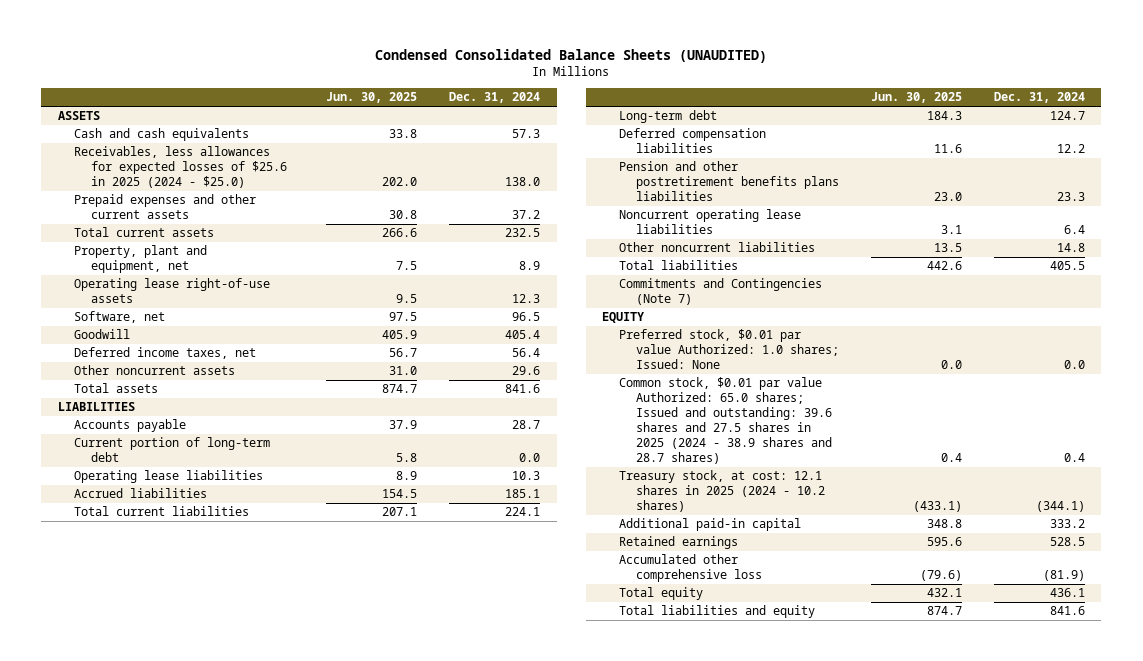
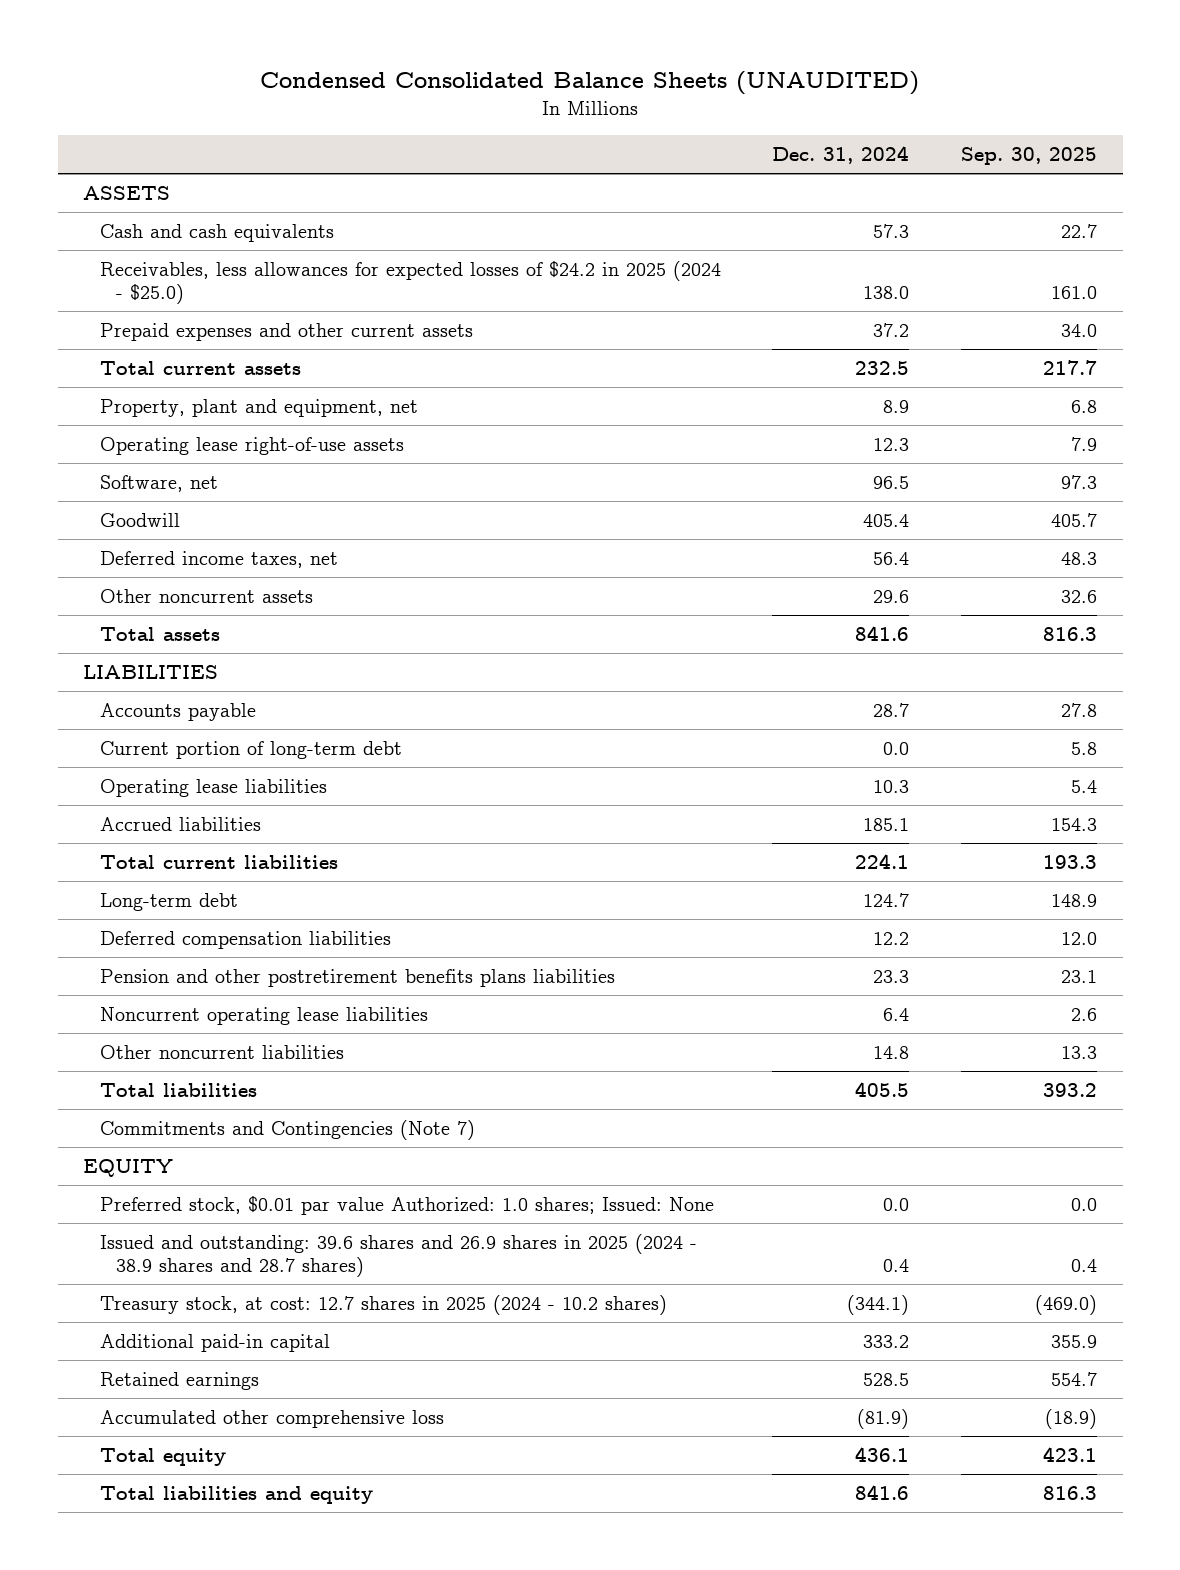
[326,92,418,104] Jun. 30, 2025 -> none
none -> [960,146,1097,165] Sep. 30, 2025
[74,146,288,189] Receivables, less allowances for expected losses of $25.6 in 2025 (2024 - $25.0) -> [99,261,721,305] Receivables, less allowances for expected losses of $24.2 in 2025 (2024 - $25.0)
[619,377,833,465] Common stock, $0.01 par value Authorized: 65.0 shares; Issued and outstanding: 39.6 shares and 27.5 shares in 2025 (2024 - 38.9 shares and 28.7 shares) -> [99,1234,697,1278] Issued and outstanding: 39.6 shares and 26.9 shares in 2025 (2024 - 38.9 shares and 28.7 shares)
[619,470,826,513] Treasury stock, at cost: 12.1 shares in 2025 (2024 - 10.2 shares) -> [99,1295,667,1316] Treasury stock, at cost: 12.7 shares in 2025 (2024 - 10.2 shares)

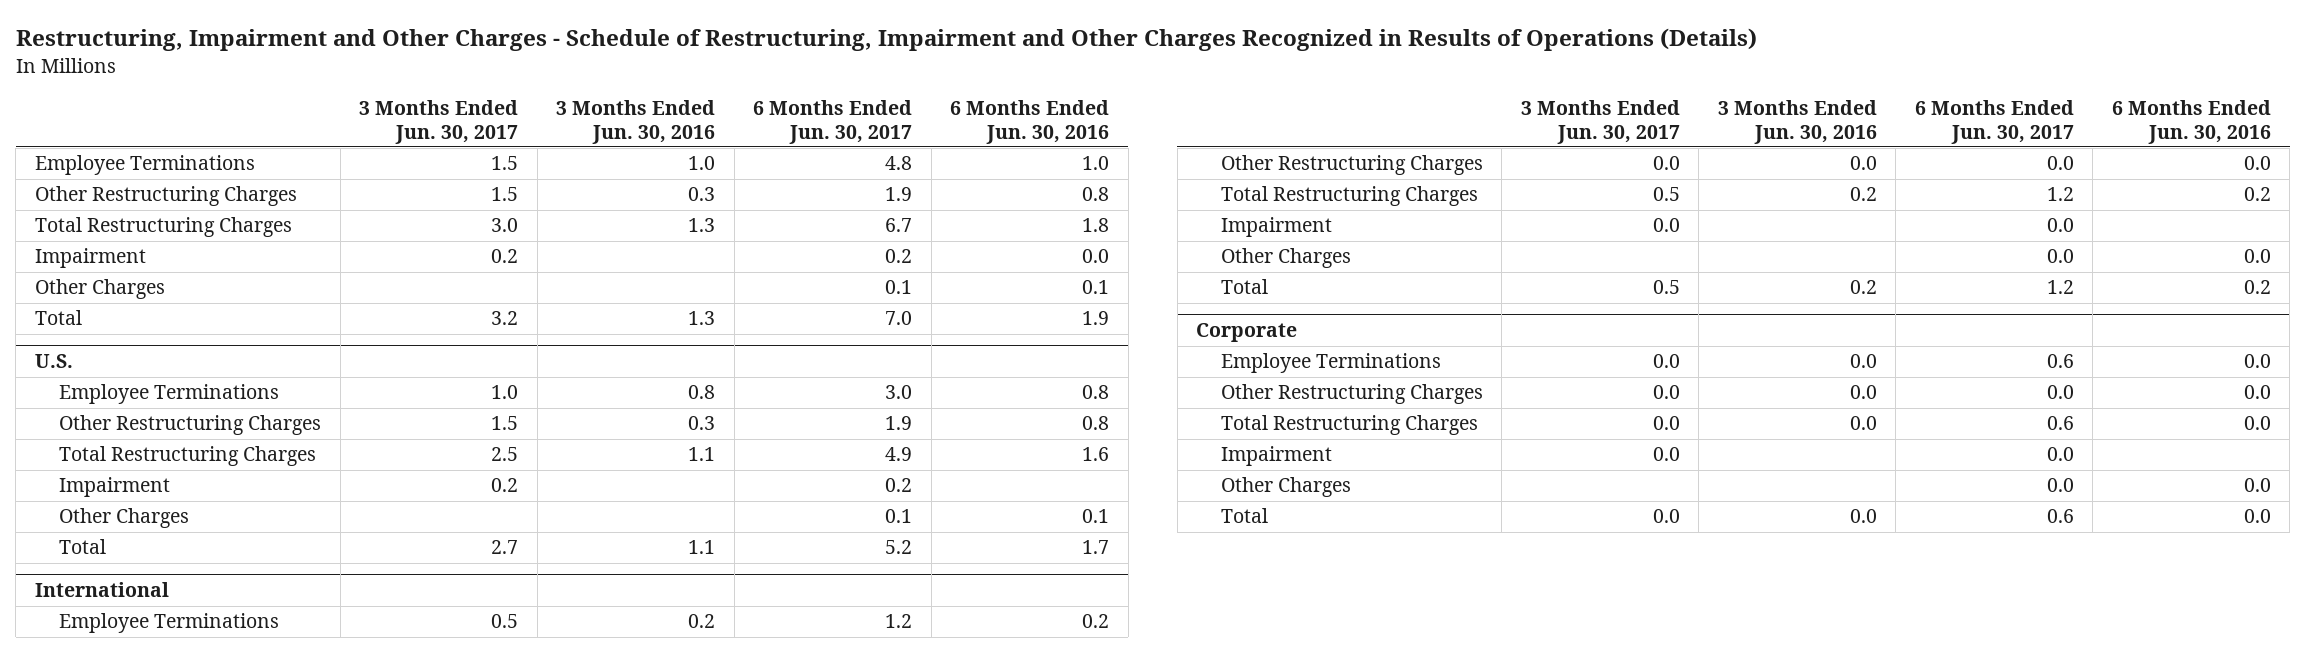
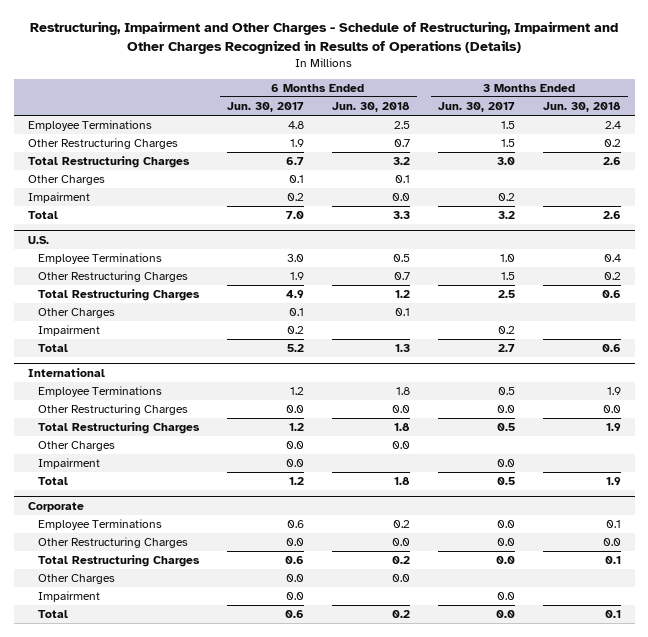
[556,99,716,144] 3 Months Ended Jun. 30, 2016 -> none
[950,99,1110,144] 6 Months Ended Jun. 30, 2016 -> none
none -> [331,102,410,113] Jun. 30, 2018
none -> [542,102,621,113] Jun. 30, 2018
[34,248,146,269] Impairment -> [27,192,90,204] Impairment
[59,477,171,498] Impairment -> [37,325,100,337] Impairment
[1220,217,1332,238] Impairment -> [37,458,100,470] Impairment
[1220,446,1332,467] Impairment -> [37,591,100,603] Impairment

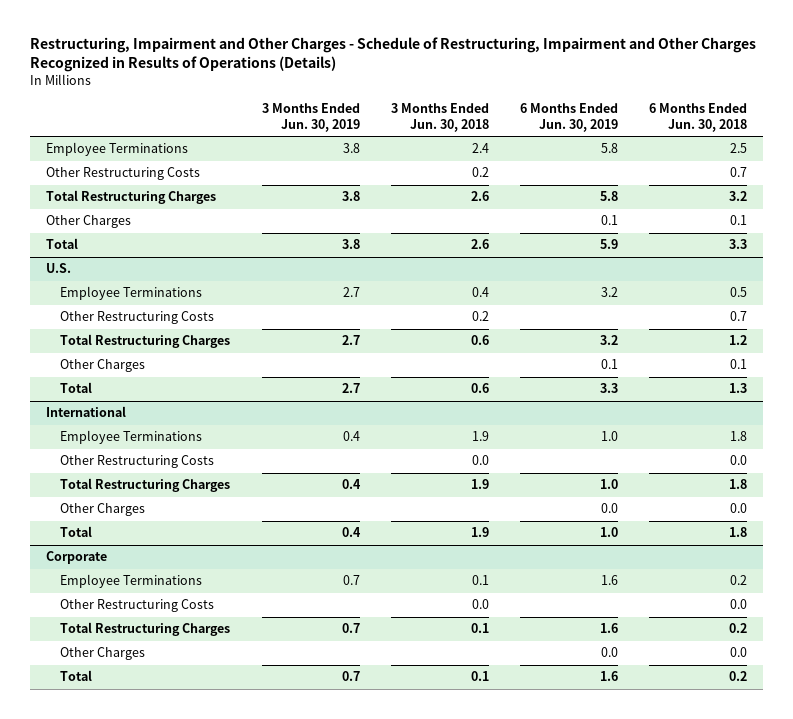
[226,102,304,113] Jun. 30, 2017 -> none
[437,102,515,113] Jun. 30, 2017 -> none
none -> [261,103,360,132] 3 Months Ended Jun. 30, 2019
none -> [519,103,618,132] 6 Months Ended Jun. 30, 2019
[27,138,178,150] Other Restructuring Charges -> [45,167,200,181] Other Restructuring Costs
[27,192,90,204] Impairment -> none
[37,271,188,283] Other Restructuring Charges -> [60,311,215,325] Other Restructuring Costs
[37,325,100,337] Impairment -> none
[37,404,188,416] Other Restructuring Charges -> [60,455,215,469] Other Restructuring Costs
[37,458,100,470] Impairment -> none
[37,537,188,549] Other Restructuring Charges -> [60,599,215,613] Other Restructuring Costs
[37,591,100,603] Impairment -> none

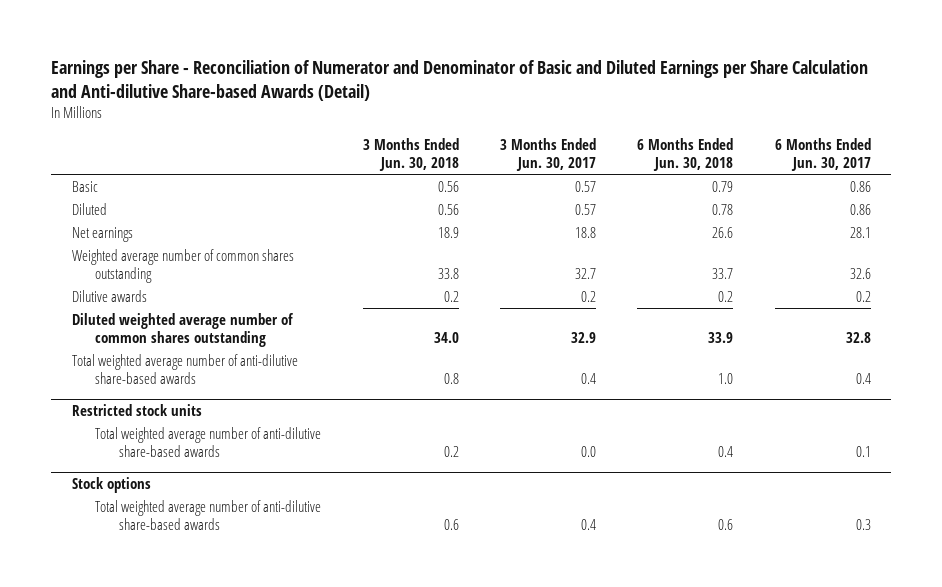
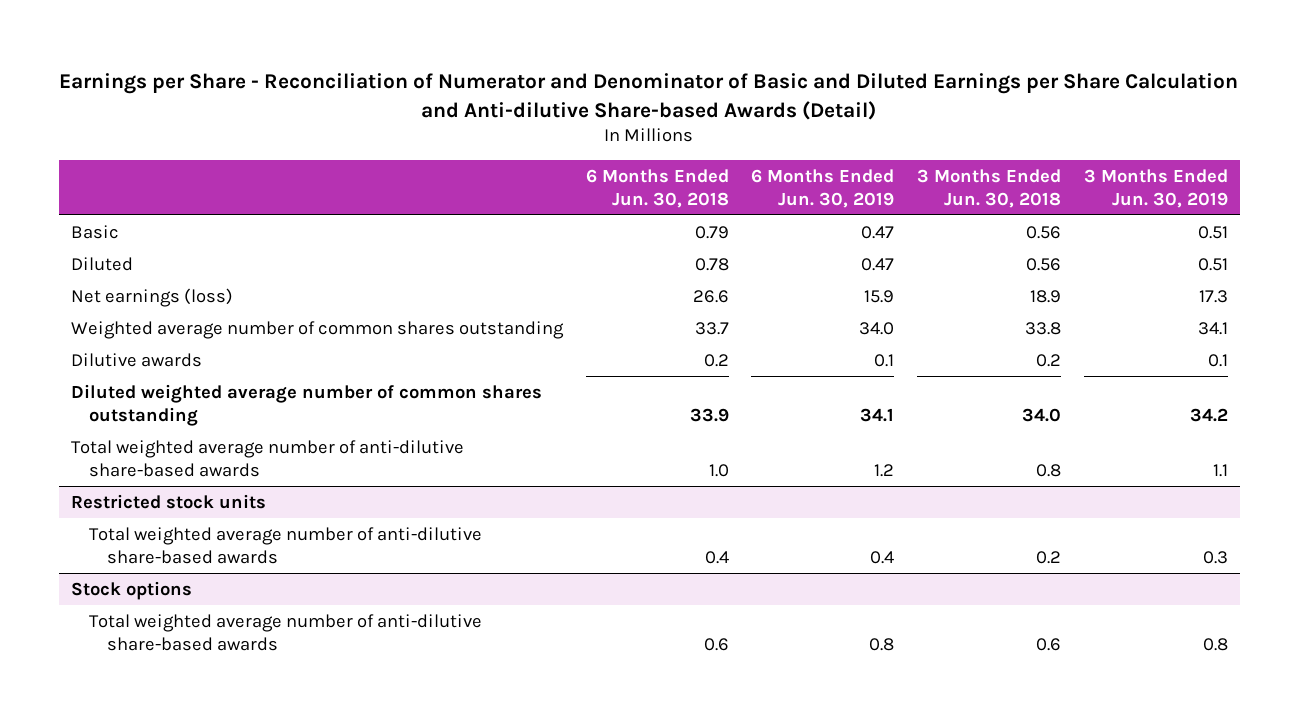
[500,137,597,172] 3 Months Ended Jun. 30, 2017 -> none
[774,137,871,172] 6 Months Ended Jun. 30, 2017 -> none
none -> [751,168,895,208] 6 Months Ended Jun. 30, 2019
none -> [1084,168,1229,208] 3 Months Ended Jun. 30, 2019
[71,226,133,242] Net earnings -> [70,287,233,307] Net earnings (loss)

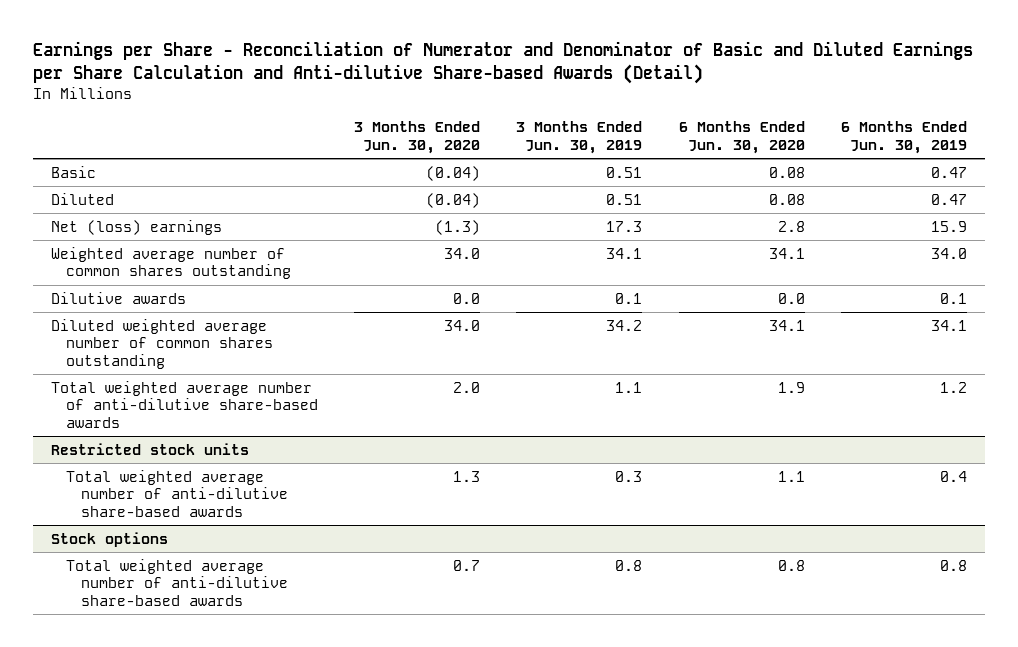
[585,168,729,208] 6 Months Ended Jun. 30, 2018 -> none
[917,168,1062,208] 3 Months Ended Jun. 30, 2018 -> none
none -> [354,121,481,154] 3 Months Ended Jun. 30, 2020
none -> [678,121,805,154] 6 Months Ended Jun. 30, 2020
[70,287,233,307] Net earnings (loss) -> [51,219,223,235] Net (loss) earnings

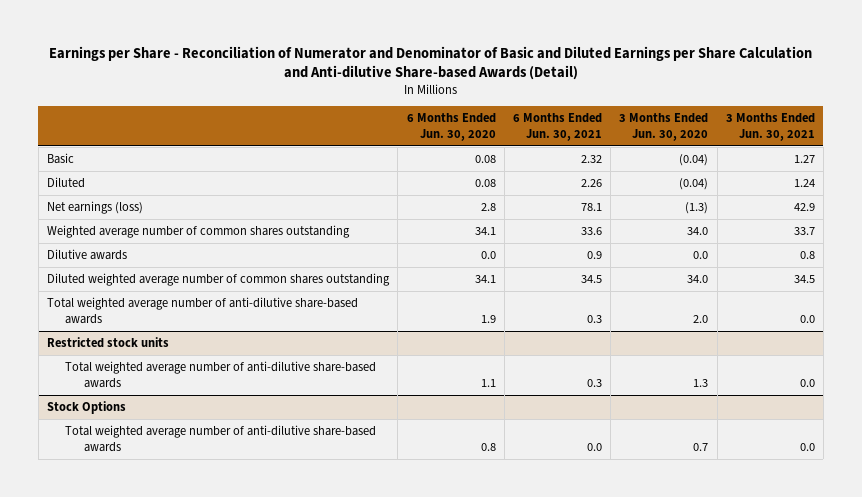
[516,121,643,154] 3 Months Ended Jun. 30, 2019 -> none
[840,121,967,154] 6 Months Ended Jun. 30, 2019 -> none
none -> [512,113,602,142] 6 Months Ended Jun. 30, 2021
none -> [725,113,815,142] 3 Months Ended Jun. 30, 2021
[51,219,223,235] Net (loss) earnings -> [47,200,144,214] Net earnings (loss)
[51,531,169,547] Stock options -> [47,400,127,414] Stock Options

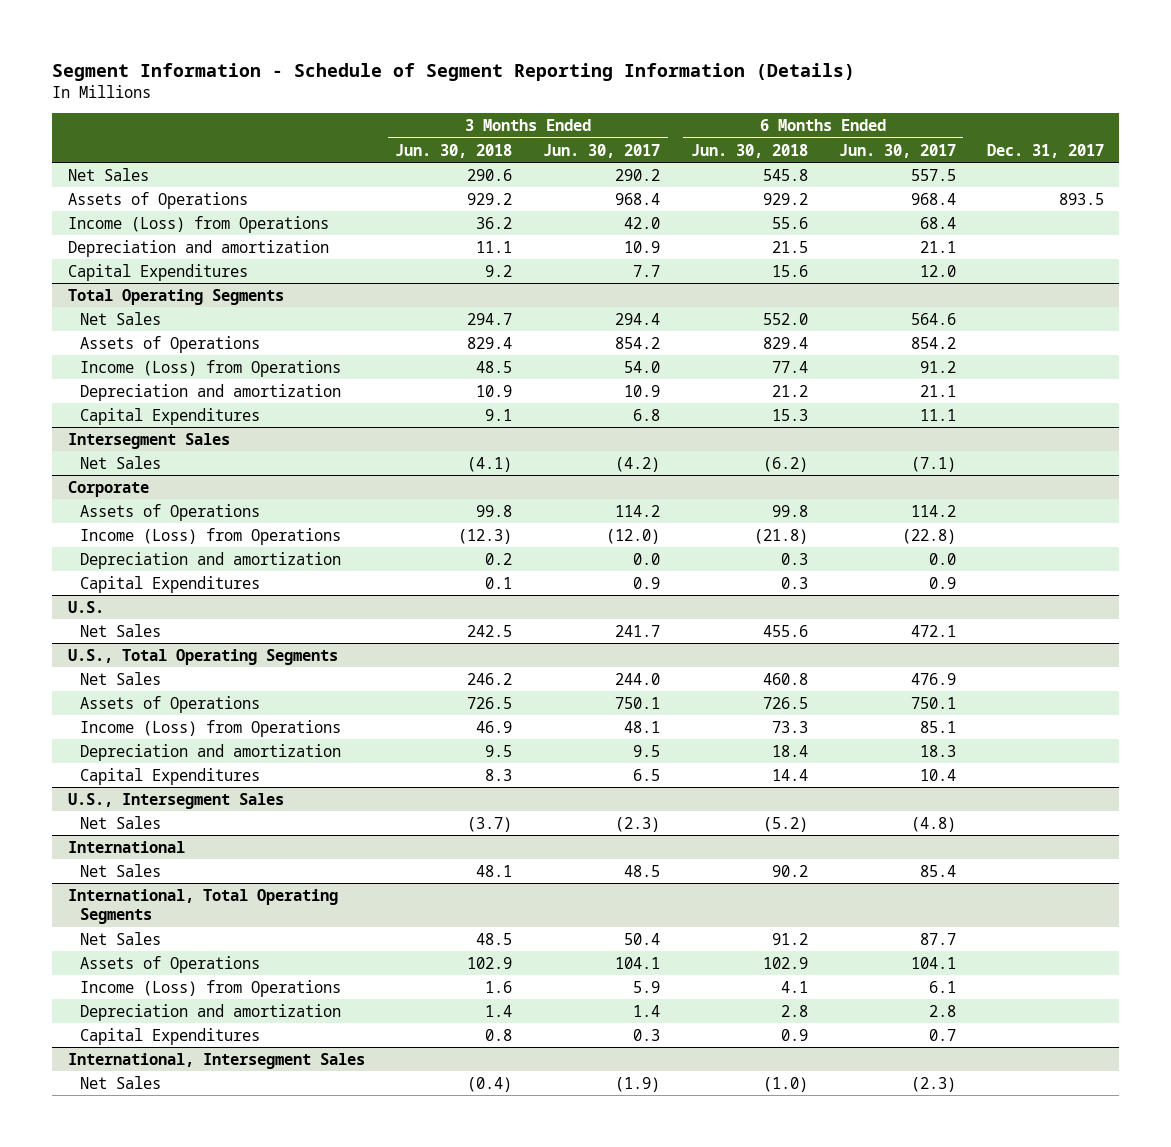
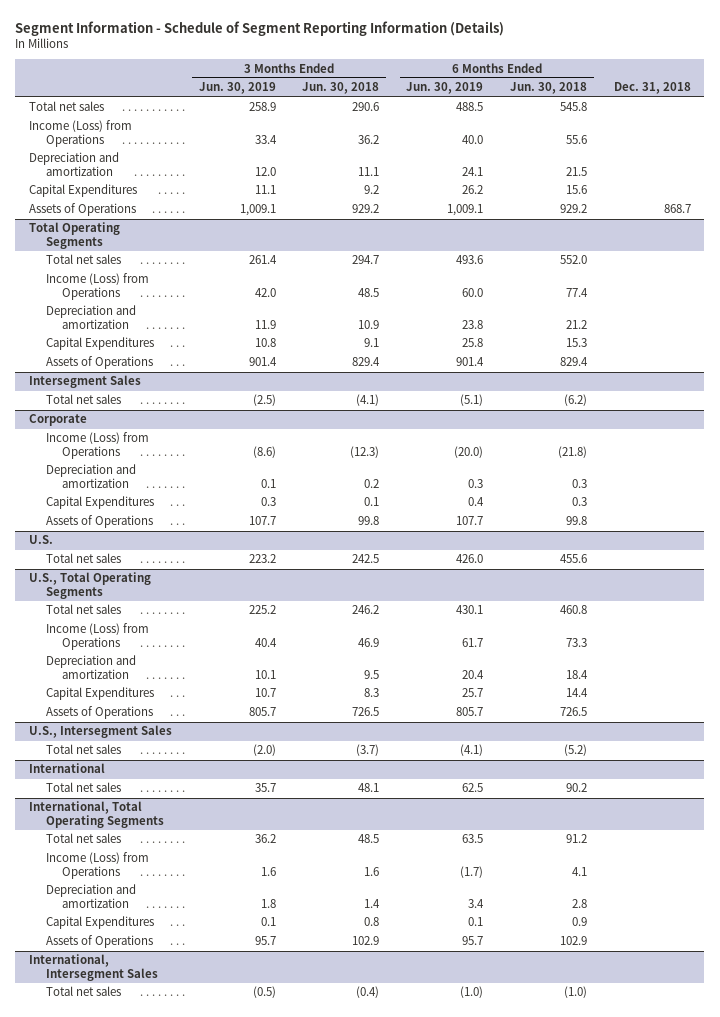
[543,143,661,158] Jun. 30, 2017 -> none
[838,143,956,158] Jun. 30, 2017 -> none
[986,143,1104,158] Dec. 31, 2017 -> none
none -> [198,82,276,95] Jun. 30, 2019
none -> [406,82,484,95] Jun. 30, 2019
none -> [613,82,691,95] Dec. 31, 2018
[67,167,149,181] Net Sales -> [28,101,104,112] Total net sales
[67,191,248,209] Assets of Operations -> [28,203,136,217] Assets of Operations
[79,311,161,325] Net Sales -> [45,254,121,265] Total net sales
[79,335,260,353] Assets of Operations -> [45,356,153,370] Assets of Operations
[79,455,161,469] Net Sales -> [45,394,121,405] Total net sales
[79,503,260,521] Assets of Operations -> [45,515,153,529] Assets of Operations
[79,623,161,637] Net Sales -> [45,553,121,564] Total net sales
[79,671,161,685] Net Sales -> [45,604,121,615] Total net sales
[79,695,260,713] Assets of Operations -> [45,706,153,720] Assets of Operations
[79,815,161,829] Net Sales -> [45,744,121,755] Total net sales
[79,863,161,877] Net Sales -> [45,782,121,793] Total net sales
[79,931,161,945] Net Sales -> [45,833,121,844] Total net sales
[79,955,260,973] Assets of Operations -> [45,935,153,949] Assets of Operations
[79,1075,161,1089] Net Sales -> [45,986,121,997] Total net sales

